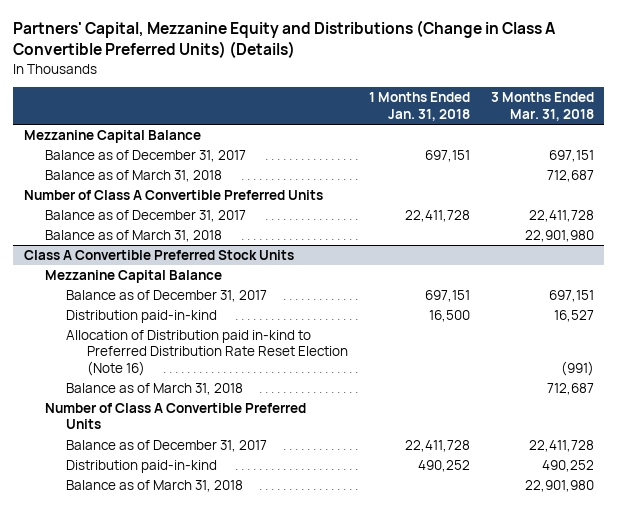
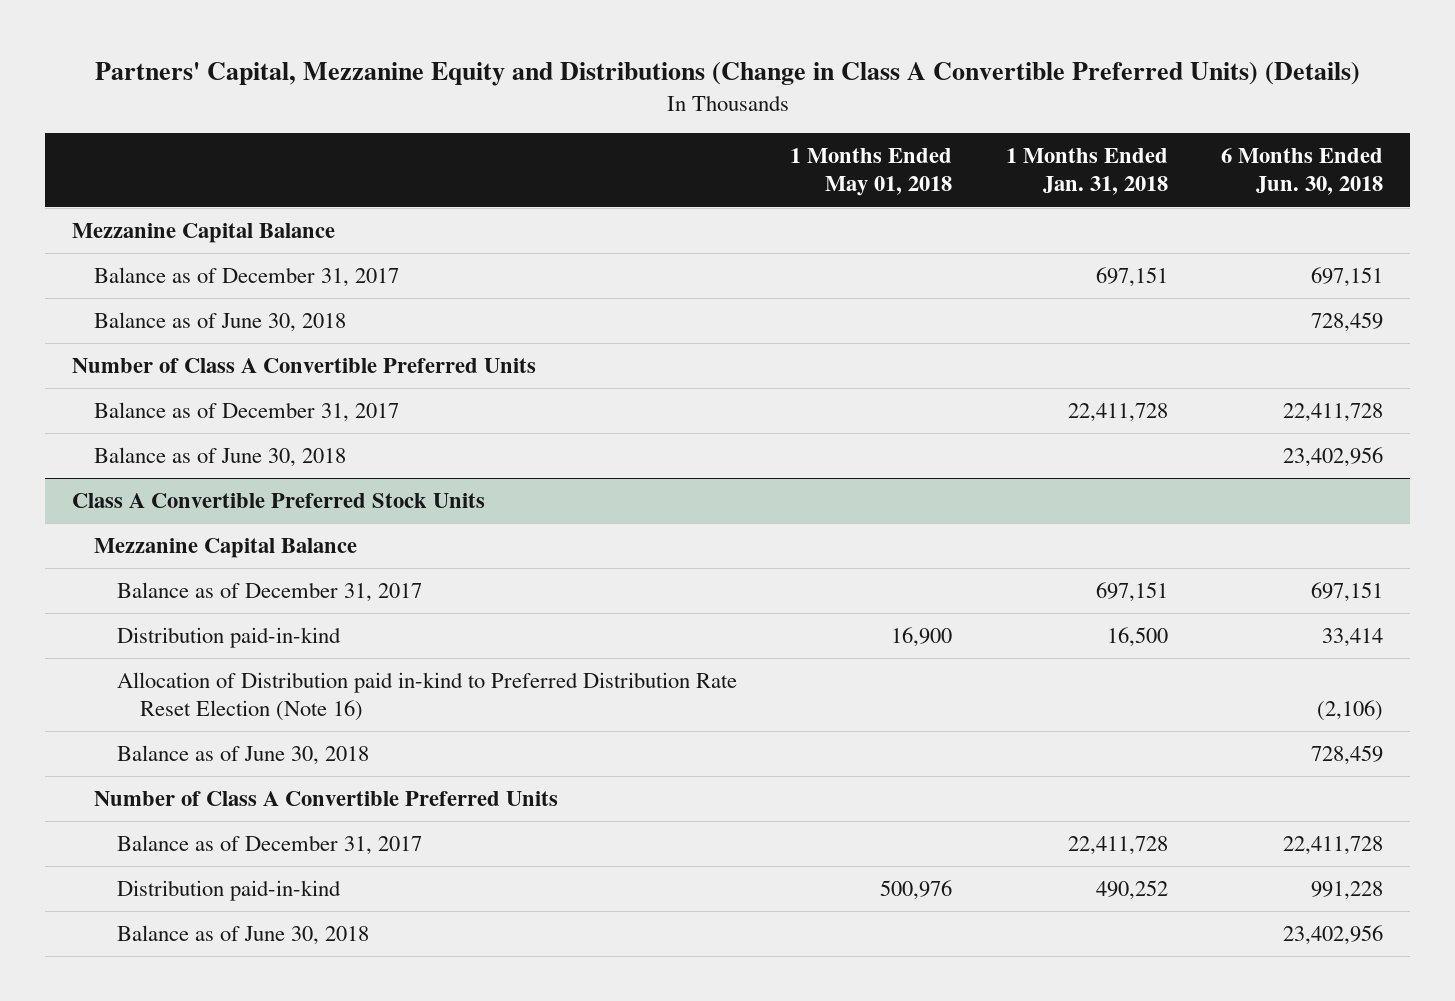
[490,92,594,121] 3 Months Ended Mar. 31, 2018 -> none
none -> [790,148,953,197] 1 Months Ended May 01, 2018
none -> [1221,148,1384,196] 6 Months Ended Jun. 30, 2018
[44,170,222,183] Balance as of March 31, 2018 -> [94,312,347,333] Balance as of June 30, 2018
[44,230,222,243] Balance as of March 31, 2018 -> [94,447,347,468] Balance as of June 30, 2018
[65,383,243,396] Balance as of March 31, 2018 -> [117,745,370,766] Balance as of June 30, 2018
[65,480,243,493] Balance as of March 31, 2018 -> [117,925,370,946] Balance as of June 30, 2018

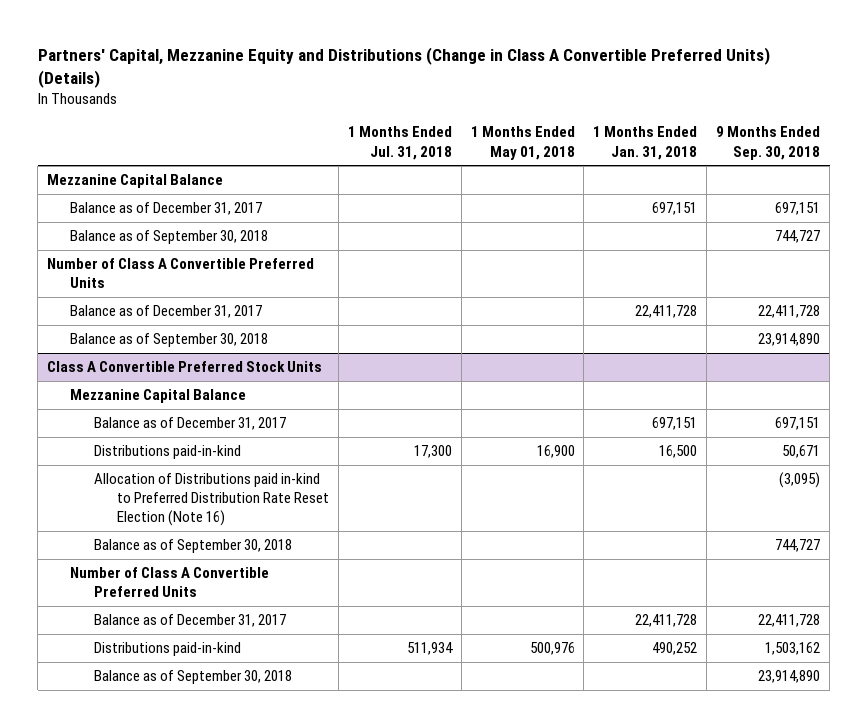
[1221,148,1384,196] 6 Months Ended Jun. 30, 2018 -> none
none -> [347,126,452,160] 1 Months Ended Jul. 31, 2018
none -> [716,126,821,160] 9 Months Ended Sep. 30, 2018
[94,312,347,333] Balance as of June 30, 2018 -> [70,229,269,244] Balance as of September 30, 2018
[94,447,347,468] Balance as of June 30, 2018 -> [70,332,269,347] Balance as of September 30, 2018
[117,627,342,649] Distribution paid-in-kind -> [93,444,241,459] Distributions paid-in-kind
[117,672,738,722] Allocation of Distribution paid in-kind to Preferred Distribution Rate Reset Election (Note 16) -> [93,472,329,527] Allocation of Distributions paid in-kind to Preferred Distribution Rate Reset Election (Note 16)
[117,745,370,766] Balance as of June 30, 2018 -> [93,538,292,553] Balance as of September 30, 2018
[117,880,342,902] Distribution paid-in-kind -> [93,641,241,656] Distributions paid-in-kind
[117,925,370,946] Balance as of June 30, 2018 -> [93,669,292,684] Balance as of September 30, 2018

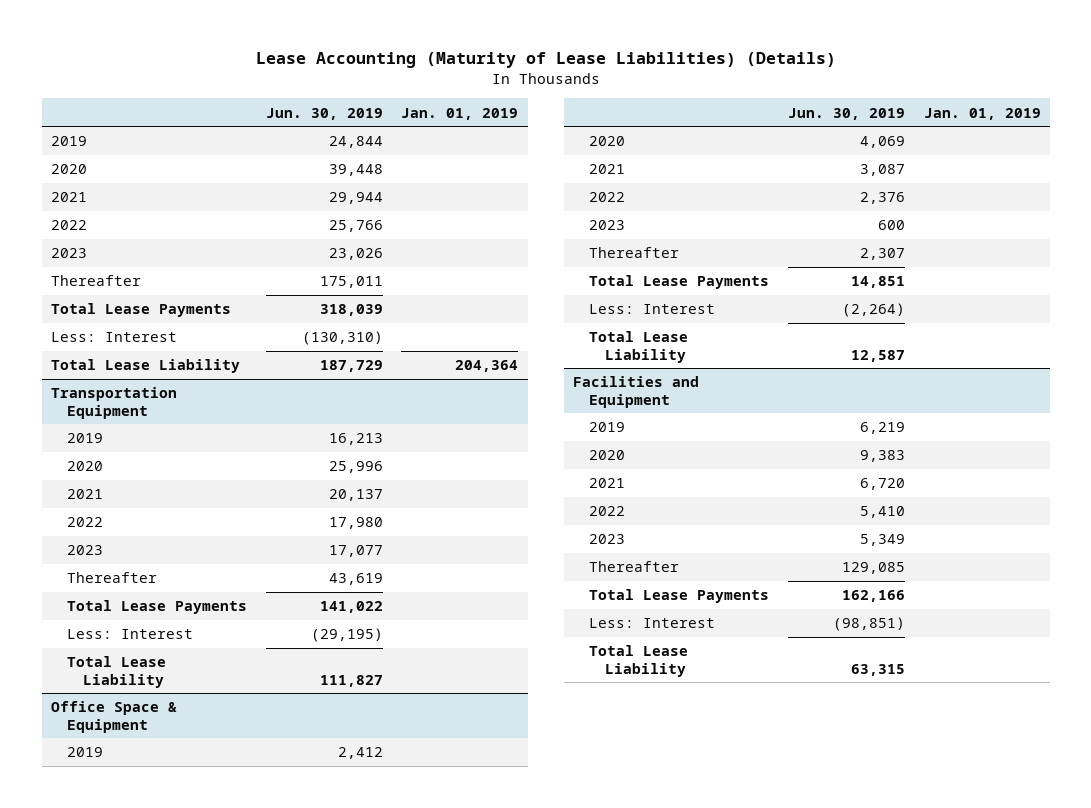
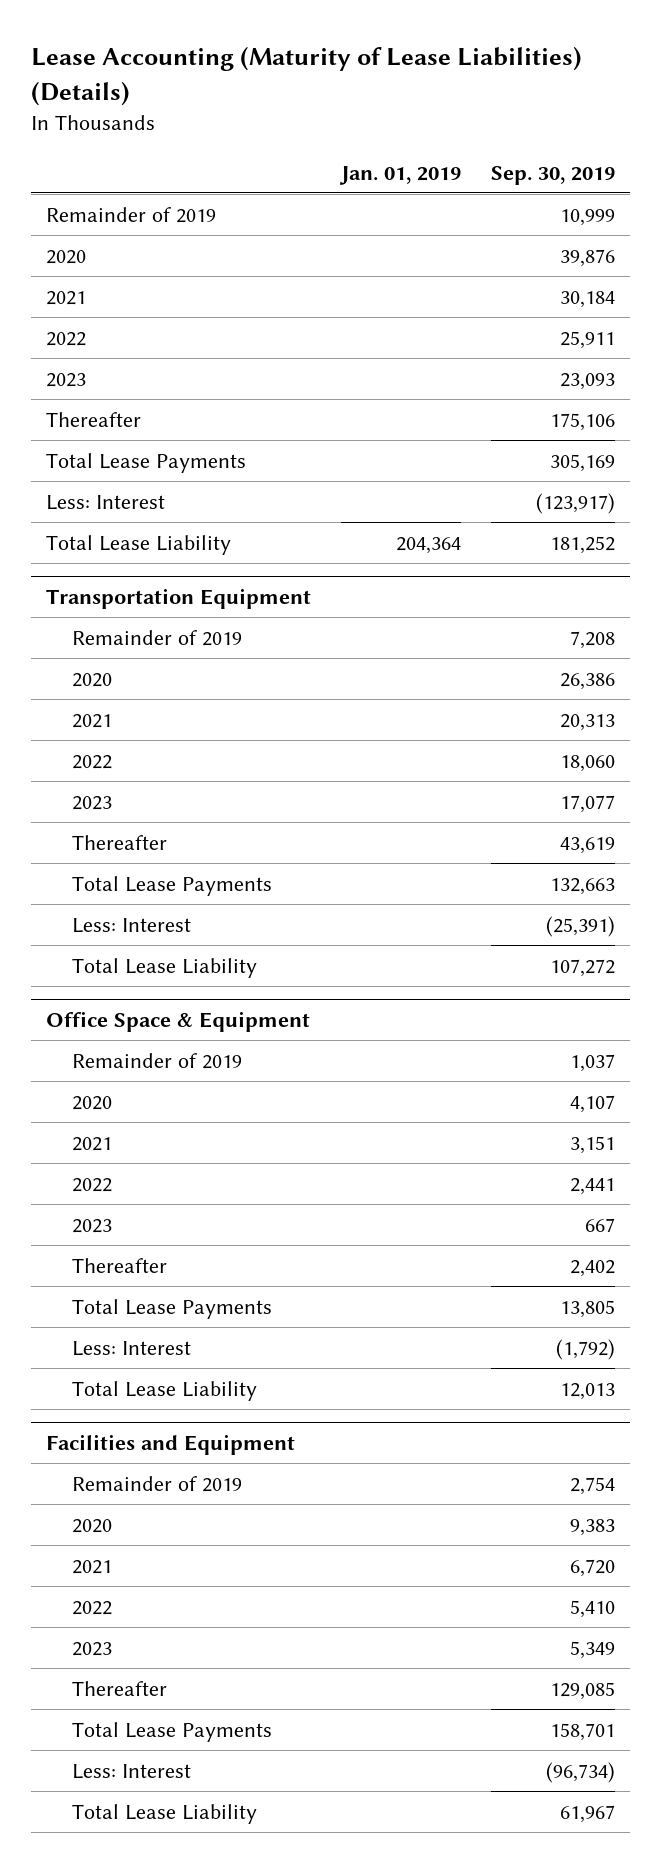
[265,107,383,120] Jun. 30, 2019 -> none
none -> [490,165,615,185] Sep. 30, 2019
[50,136,87,147] 2019 -> [45,206,216,223] Remainder of 2019
[66,433,103,444] 2019 -> [71,629,242,646] Remainder of 2019
[66,747,103,758] 2019 -> [71,1052,242,1069] Remainder of 2019
[589,422,626,433] 2019 -> [71,1475,242,1492] Remainder of 2019

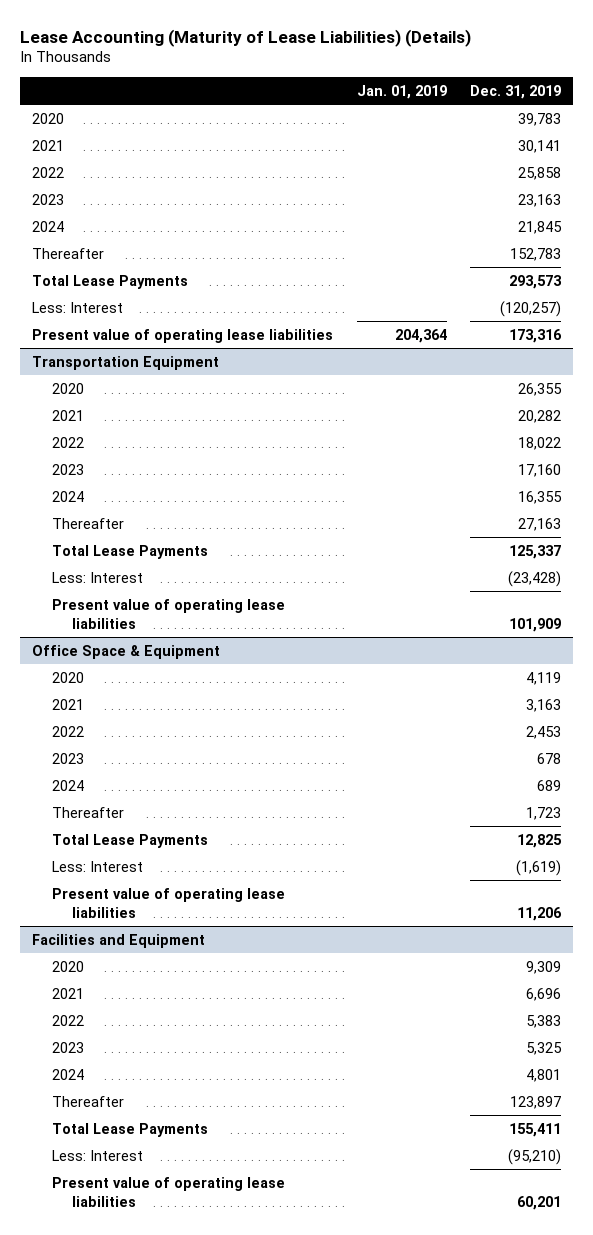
[490,165,615,185] Sep. 30, 2019 -> none
none -> [470,84,562,99] Dec. 31, 2019
[45,206,216,223] Remainder of 2019 -> none
none -> [31,220,64,232] 2024
[45,534,231,555] Total Lease Liability -> [31,328,333,343] Present value of operating lease liabilities
[71,629,242,646] Remainder of 2019 -> none
none -> [52,490,85,502] 2024
[71,957,257,978] Total Lease Liability -> [52,598,286,629] Present value of operating lease liabilities
[71,1052,242,1069] Remainder of 2019 -> none
none -> [52,779,85,791] 2024
[71,1380,257,1401] Total Lease Liability -> [52,887,286,918] Present value of operating lease liabilities
[71,1475,242,1492] Remainder of 2019 -> none
none -> [52,1068,85,1080] 2024
[71,1803,257,1824] Total Lease Liability -> [52,1176,286,1207] Present value of operating lease liabilities

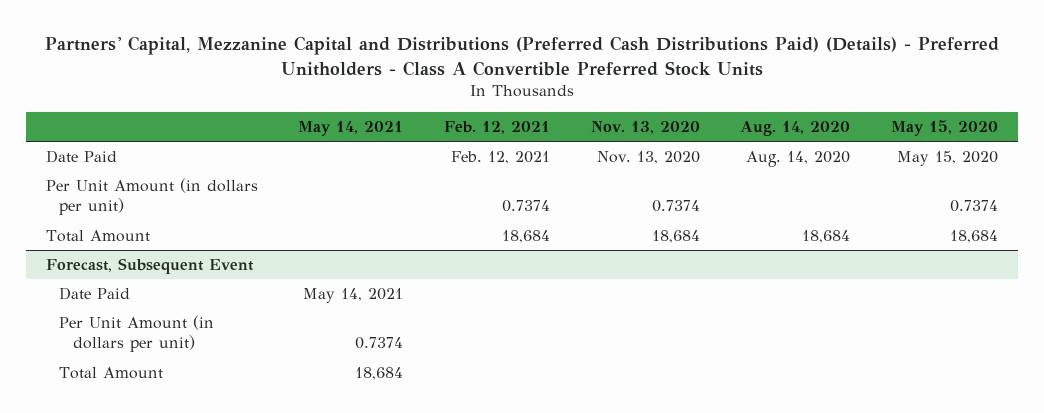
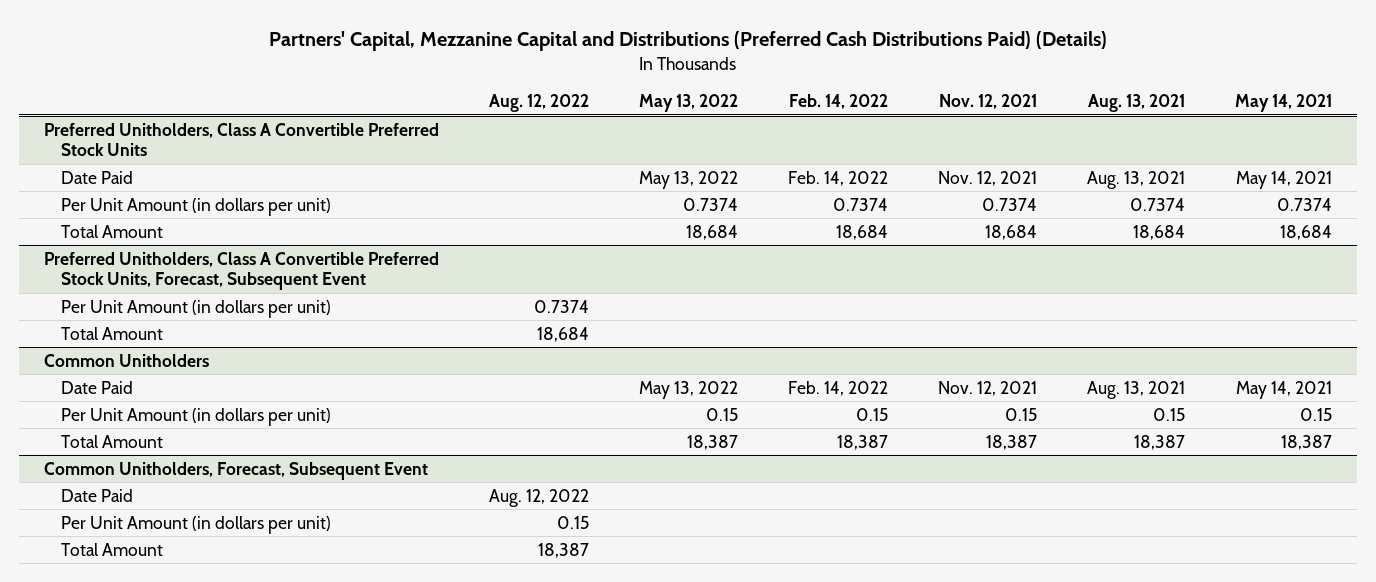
[44,36,999,76] Partners' Capital, Mezzanine Capital and Distributions (Preferred Cash Distributions Paid) (Details) - Preferred Unitholders - Class A Convertible Preferred Stock Units -> [268,30,1107,51] Partners' Capital, Mezzanine Capital and Distributions (Preferred Cash Distributions Paid) (Details)
[444,121,551,135] Feb. 12, 2021 -> none
[590,121,700,135] Nov. 13, 2020 -> none
[740,121,851,137] Aug. 14, 2020 -> none
[891,120,999,137] May 15, 2020 -> none
none -> [488,93,589,112] Aug. 12, 2022
none -> [638,93,738,112] May 13, 2022
none -> [788,93,888,109] Feb. 14, 2022
none -> [938,93,1037,109] Nov. 12, 2021
none -> [1087,93,1185,112] Aug. 13, 2021
[45,150,117,164] Date Paid -> none
[45,178,258,216] Per Unit Amount (in dollars per unit) -> none
[45,230,150,243] Total Amount -> none
[45,258,254,275] Forecast, Subsequent Event -> [43,122,439,157] Preferred Unitholders, Class A Convertible Preferred Stock Units
none -> [43,251,439,291] Preferred Unitholders, Class A Convertible Preferred Stock Units, Forecast, Subsequent Event
none -> [60,299,331,318] Per Unit Amount (in dollars per unit)
none -> [60,326,163,340] Total Amount
none -> [43,353,209,367] Common Unitholders
none -> [60,380,133,394] Date Paid
none -> [60,407,331,426] Per Unit Amount (in dollars per unit)
none -> [60,434,163,448] Total Amount
none -> [43,461,428,480] Common Unitholders, Forecast, Subsequent Event
none -> [60,488,133,502] Date Paid
none -> [60,515,331,534] Per Unit Amount (in dollars per unit)
none -> [60,542,163,556] Total Amount

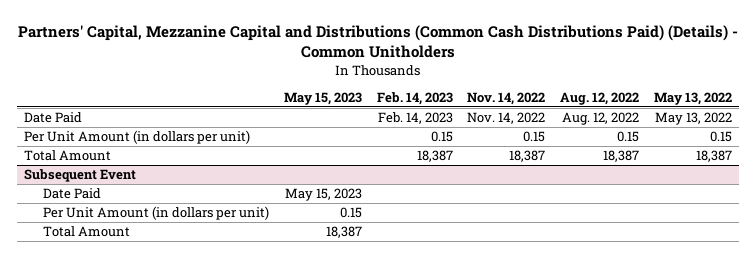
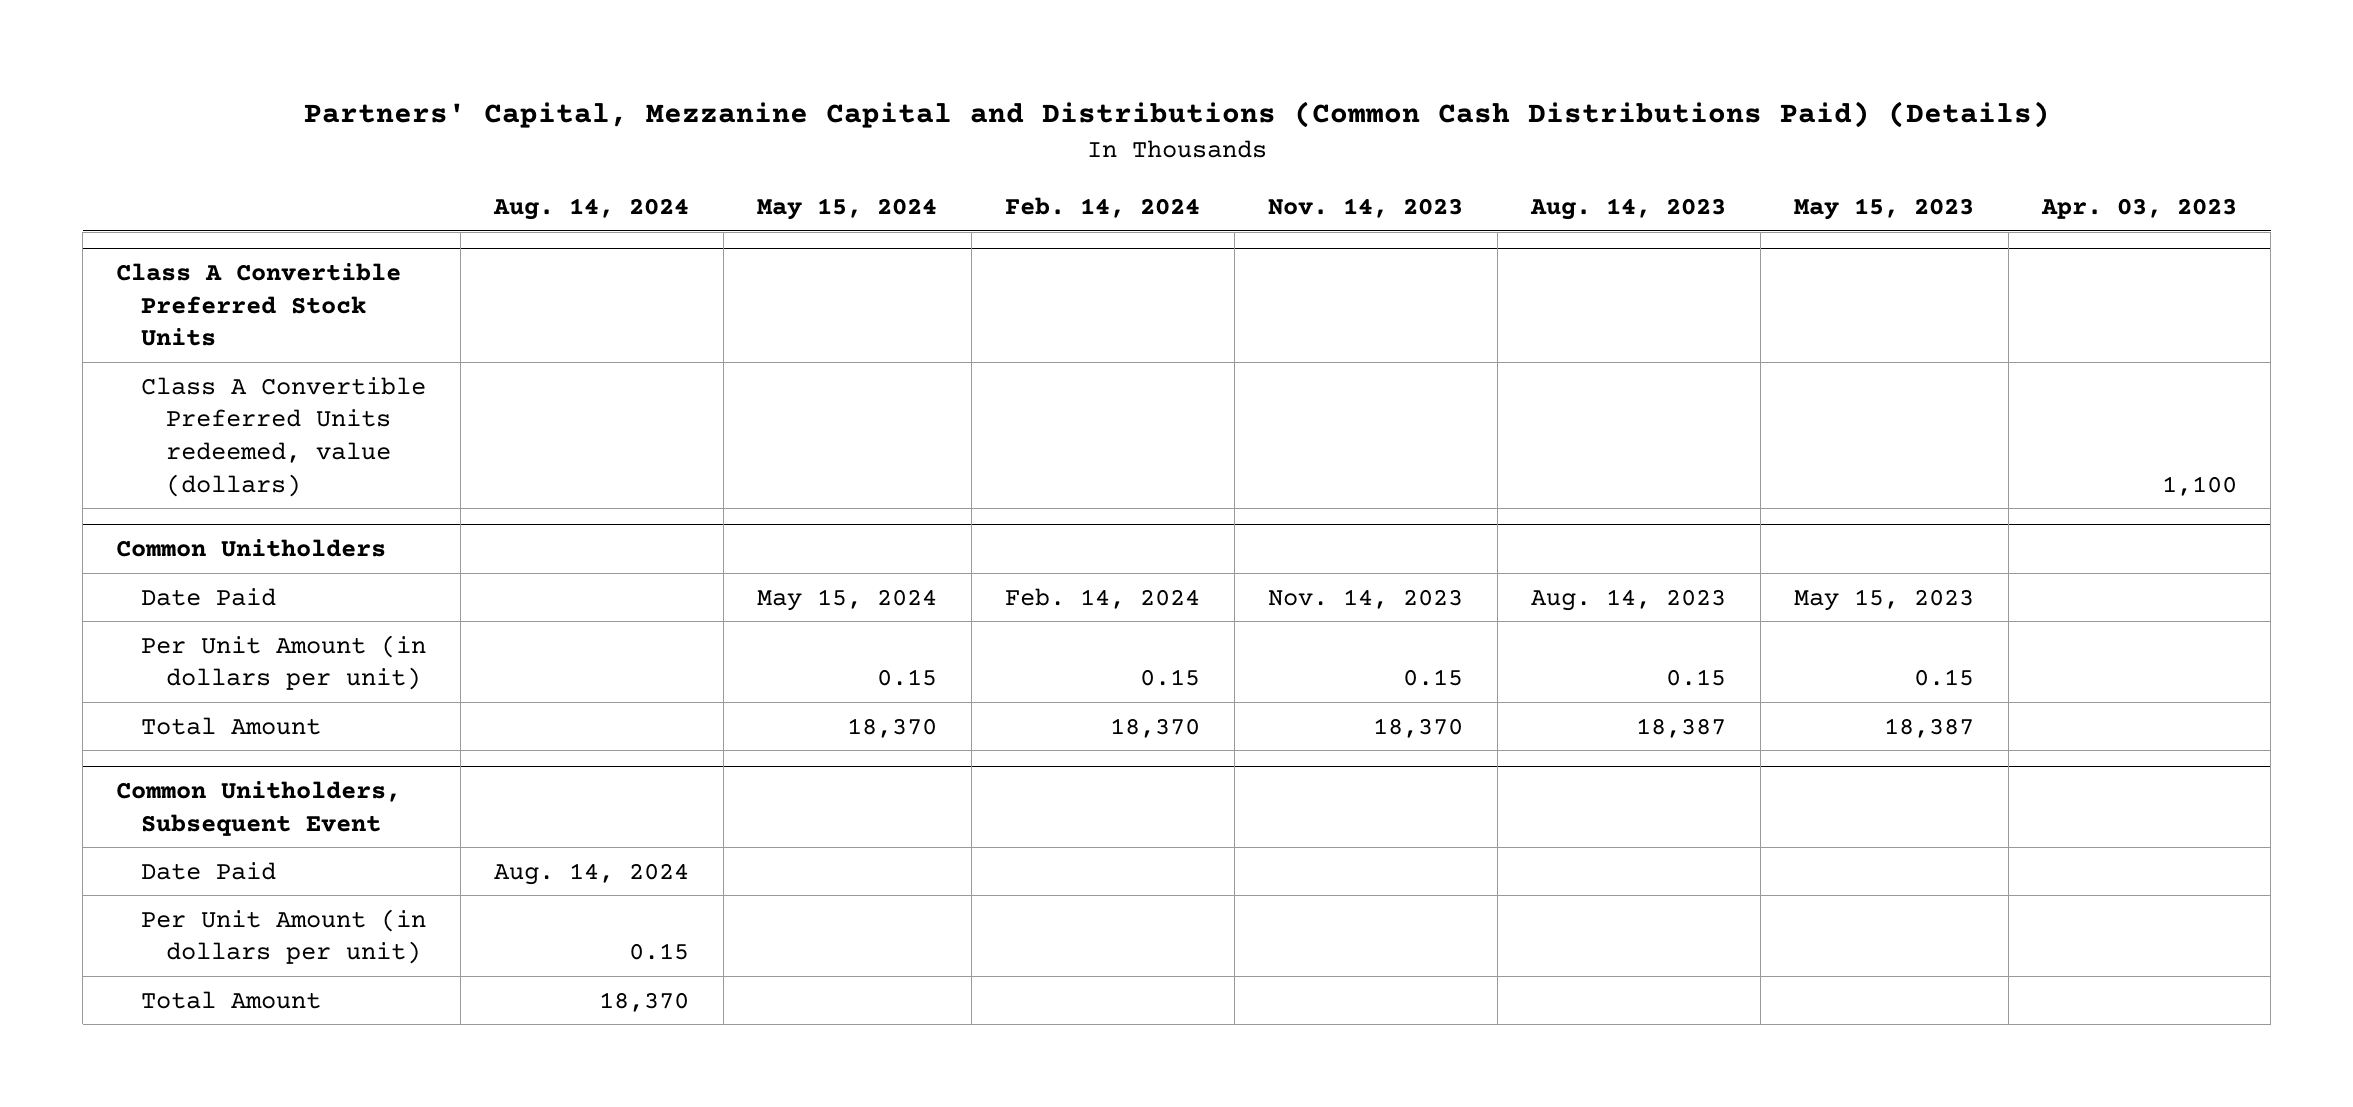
[17,24,738,59] Partners' Capital, Mezzanine Capital and Distributions (Common Cash Distributions Paid) (Details) - Common Unitholders -> [303,101,2050,129] Partners' Capital, Mezzanine Capital and Distributions (Common Cash Distributions Paid) (Details)
[376,91,453,105] Feb. 14, 2023 -> none
[467,91,546,105] Nov. 14, 2022 -> none
[559,91,639,105] Aug. 12, 2022 -> none
[653,91,732,105] May 13, 2022 -> none
none -> [493,198,690,221] Aug. 14, 2024
none -> [757,198,938,221] May 15, 2024
none -> [1005,197,1201,219] Feb. 14, 2024
none -> [1268,198,1464,219] Nov. 14, 2023
none -> [1530,198,1727,221] Aug. 14, 2023
none -> [2041,198,2238,220] Apr. 03, 2023
[24,112,83,124] Date Paid -> none
[24,130,251,145] Per Unit Amount (in dollars per unit) -> none
[24,150,112,162] Total Amount -> none
none -> [116,262,402,347] Class A Convertible Preferred Stock Units
none -> [141,376,427,497] Class A Convertible Preferred Units redeemed, value (dollars)
[24,169,137,183] Subsequent Event -> [116,538,387,557] Common Unitholders
none -> [116,780,402,836] Common Unitholders, Subsequent Event
none -> [141,861,277,880] Date Paid
none -> [141,908,427,965] Per Unit Amount (in dollars per unit)
none -> [141,990,322,1009] Total Amount

